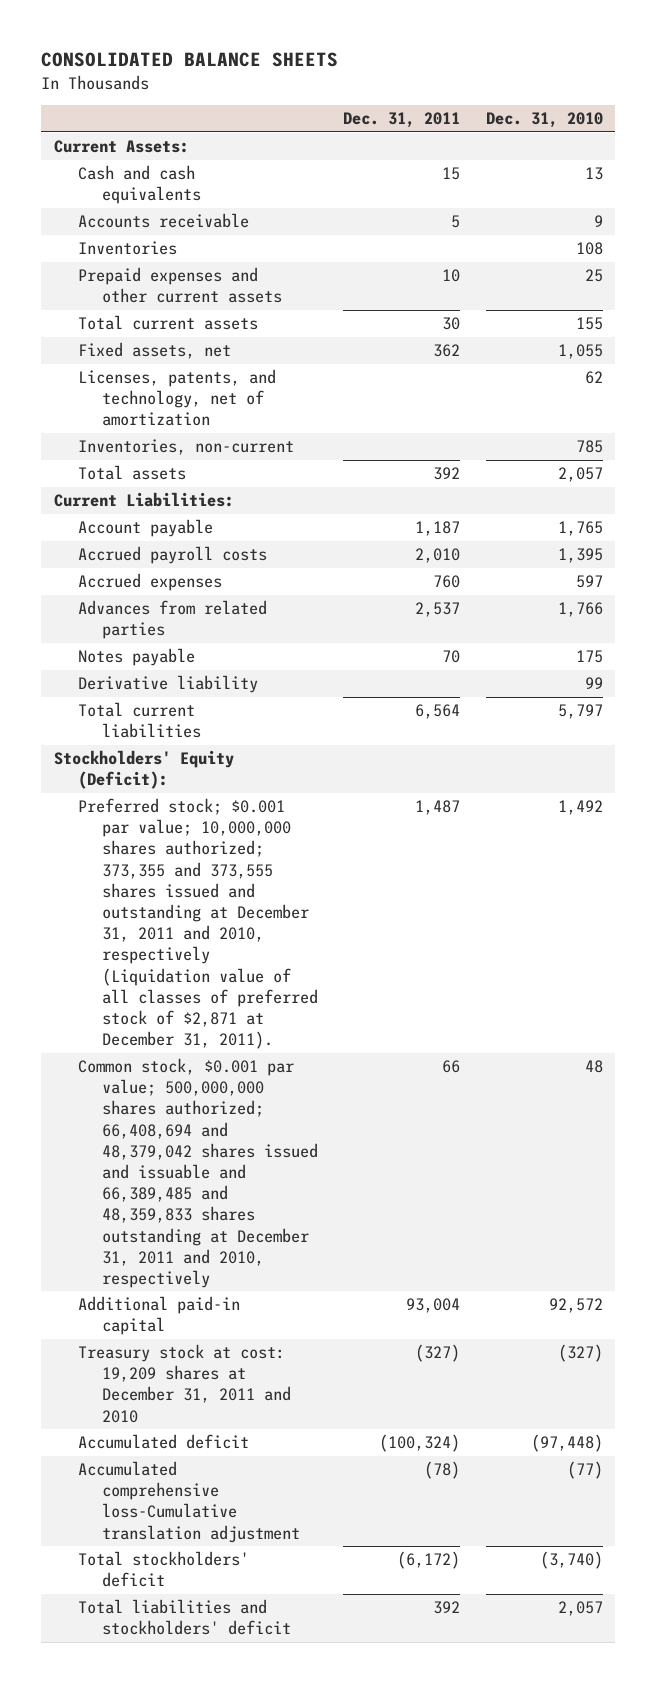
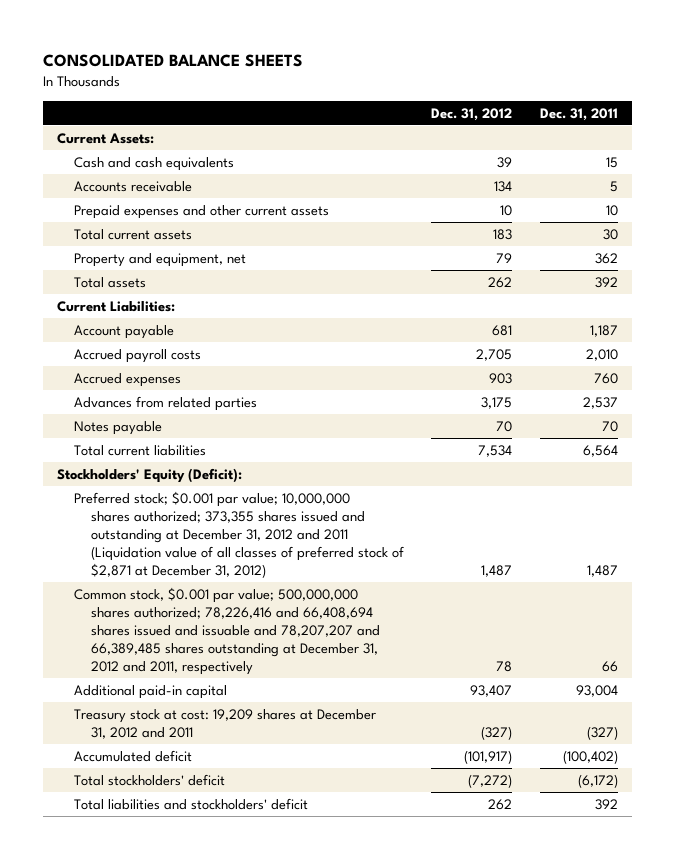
[485,112,603,129] Dec. 31, 2010 -> none
none -> [431,107,513,121] Dec. 31, 2012
[77,241,177,256] Inventories -> none
[77,369,276,427] Licenses, patents, and technology, net of amortization -> none
[77,439,294,456] Inventories, non-current -> none
[77,342,231,360] Fixed assets, net -> [73,252,246,267] Property and equipment, net
[77,675,258,694] Derivative liability -> none
[77,798,318,1050] Preferred stock; $0.001 par value; 10,000,000 shares authorized; 373,355 and 373,555 shares issued and outstanding at December 31, 2011 and 2010, respectively (Liquidation value of all classes of preferred stock of $2,871 at December 31, 2011). -> [73,490,404,578] Preferred stock; $0.001 par value; 10,000,000 shares authorized; 373,355 shares issued and outstanding at December 31, 2012 and 2011 (Liquidation value of all classes of preferred stock of $2,871 at December 31, 2012)
[77,1058,318,1288] Common stock, $0.001 par value; 500,000,000 shares authorized; 66,408,694 and 48,379,042 shares issued and issuable and 66,389,485 and 48,359,833 shares outstanding at December 31, 2011 and 2010, respectively -> [73,586,380,675] Common stock, $0.001 par value; 500,000,000 shares authorized; 78,226,416 and 66,408,694 shares issued and issuable and 78,207,207 and 66,389,485 shares outstanding at December 31, 2012 and 2011, respectively
[77,1461,300,1543] Accumulated comprehensive loss-Cumulative translation adjustment -> none
[77,1344,291,1423] Treasury stock at cost: 19,209 shares at December 31, 2011 and 2010 -> [73,708,376,739] Treasury stock at cost: 19,209 shares at December 31, 2012 and 2011
[379,1434,461,1453] (100,324) -> [562,749,618,764] (100,402)

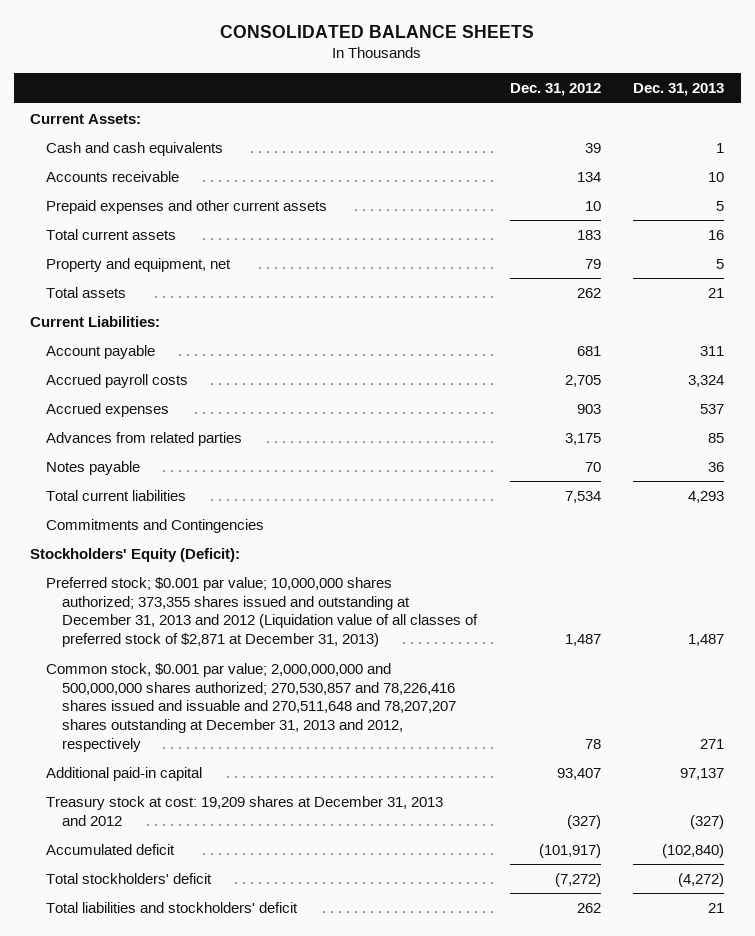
[539,107,618,121] Dec. 31, 2011 -> none
none -> [633,83,725,97] Dec. 31, 2013
none -> [46,518,265,533] Commitments and Contingencies
[73,490,404,578] Preferred stock; $0.001 par value; 10,000,000 shares authorized; 373,355 shares issued and outstanding at December 31, 2012 and 2011 (Liquidation value of all classes of preferred stock of $2,871 at December 31, 2012) -> [46,576,479,648] Preferred stock; $0.001 par value; 10,000,000 shares authorized; 373,355 shares issued and outstanding at December 31, 2013 and 2012 (Liquidation value of all classes of preferred stock of $2,871 at December 31, 2013)
[73,586,380,675] Common stock, $0.001 par value; 500,000,000 shares authorized; 78,226,416 and 66,408,694 shares issued and issuable and 78,207,207 and 66,389,485 shares outstanding at December 31, 2012 and 2011, respectively -> [46,662,457,752] Common stock, $0.001 par value; 2,000,000,000 and 500,000,000 shares authorized; 270,530,857 and 78,226,416 shares issued and issuable and 270,511,648 and 78,207,207 shares outstanding at December 31, 2013 and 2012, respectively
[73,708,376,739] Treasury stock at cost: 19,209 shares at December 31, 2012 and 2011 -> [46,795,444,826] Treasury stock at cost: 19,209 shares at December 31, 2013 and 2012

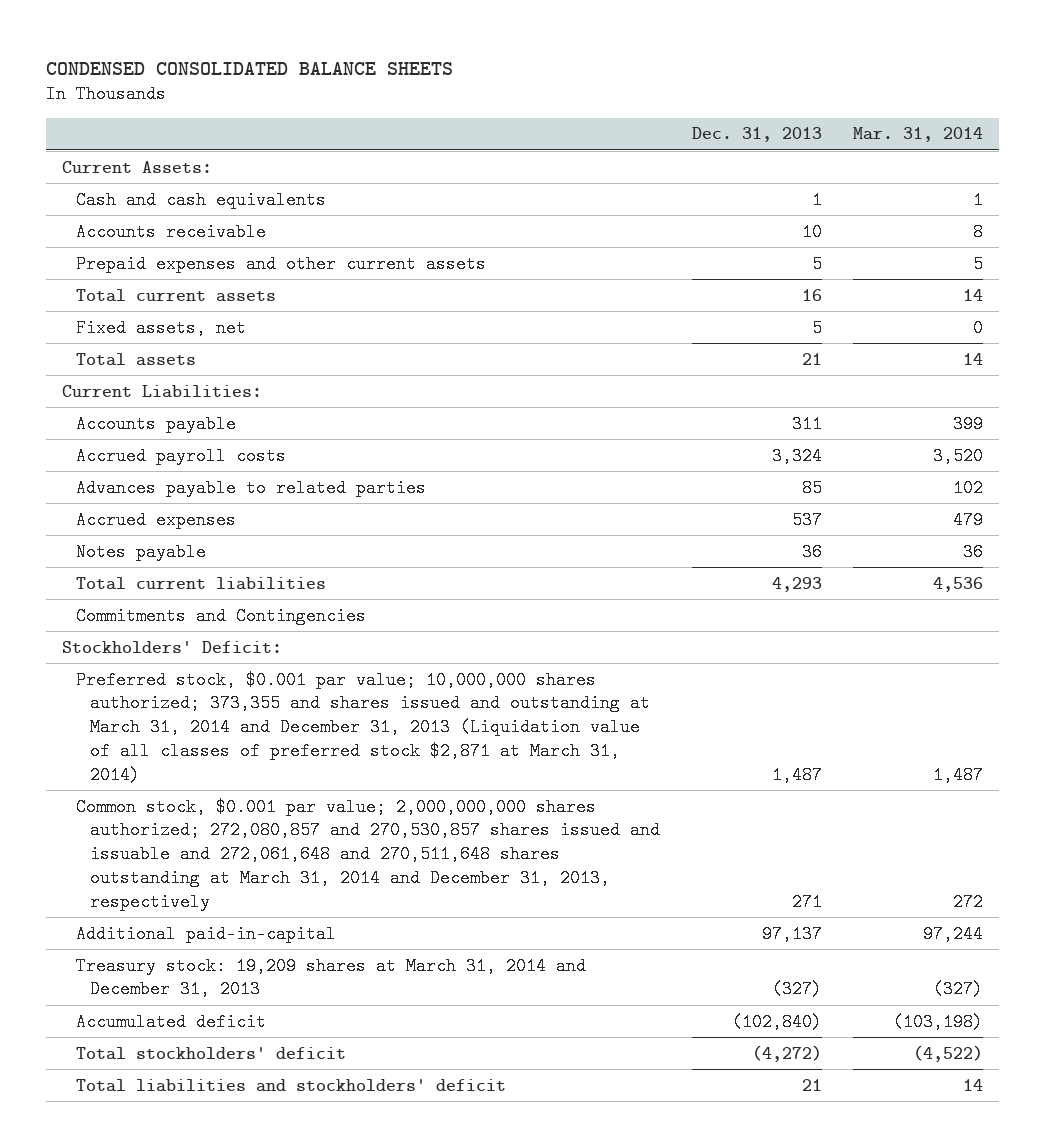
[220,24,535,38] CONSOLIDATED BALANCE SHEETS -> [46,61,454,75] CONDENSED CONSOLIDATED BALANCE SHEETS
[509,83,601,97] Dec. 31, 2012 -> none
none -> [852,127,983,143] Mar. 31, 2014
[46,257,232,272] Property and equipment, net -> [76,318,247,337] Fixed assets, net
[46,344,156,359] Account payable -> [76,414,237,433] Accounts payable
none -> [76,478,427,497] Advances payable to related parties
[46,431,243,446] Advances from related parties -> none
[30,547,241,562] Stockholders' Equity (Deficit): -> [61,640,282,653] Stockholders' Deficit:
[46,576,479,648] Preferred stock; $0.001 par value; 10,000,000 shares authorized; 373,355 shares issued and outstanding at December 31, 2013 and 2012 (Liquidation value of all classes of preferred stock of $2,871 at December 31, 2013) -> [76,670,651,784] Preferred stock, $0.001 par value; 10,000,000 shares authorized; 373,355 and shares issued and outstanding at March 31, 2014 and December 31, 2013 (Liquidation value of all classes of preferred stock $2,871 at March 31, 2014)
[46,662,457,752] Common stock, $0.001 par value; 2,000,000,000 and 500,000,000 shares authorized; 270,530,857 and 78,226,416 shares issued and issuable and 270,511,648 and 78,207,207 shares outstanding at December 31, 2013 and 2012, respectively -> [76,797,661,911] Common stock, $0.001 par value; 2,000,000,000 shares authorized; 272,080,857 and 270,530,857 shares issued and issuable and 272,061,648 and 270,511,648 shares outstanding at March 31, 2014 and December 31, 2013, respectively
[46,766,203,781] Additional paid-in capital -> [76,924,337,943] Additional paid-in-capital
[46,795,444,826] Treasury stock at cost: 19,209 shares at December 31, 2013 and 2012 -> [76,956,587,999] Treasury stock: 19,209 shares at March 31, 2014 and December 31, 2013

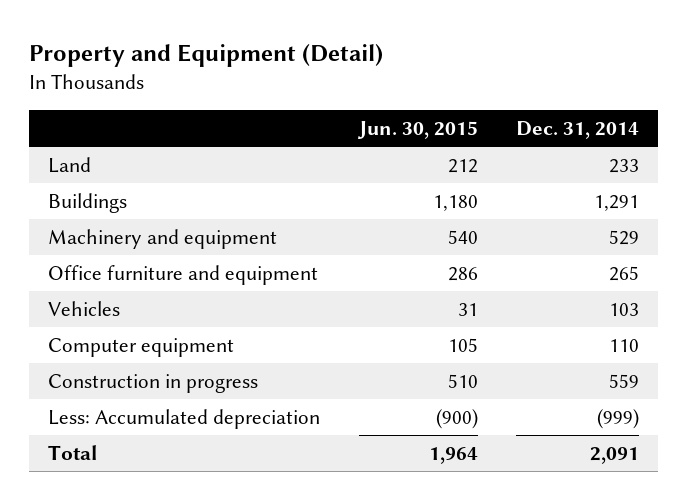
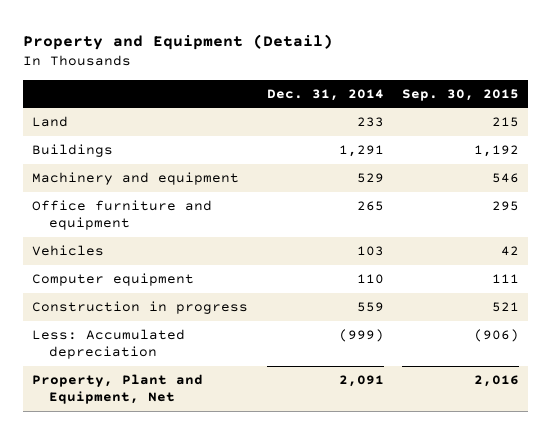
[356,121,478,140] Jun. 30, 2015 -> none
none -> [401,88,519,101] Sep. 30, 2015
[48,444,98,460] Total -> [32,374,204,405] Property, Plant and Equipment, Net

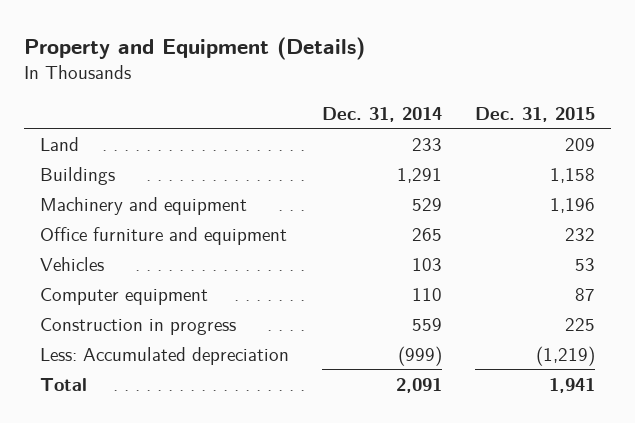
[23,33,334,50] Property and Equipment (Detail) -> [23,36,365,60] Property and Equipment (Details)
[401,88,519,101] Sep. 30, 2015 -> none
none -> [474,107,595,123] Dec. 31, 2015
[32,374,204,405] Property, Plant and Equipment, Net -> [40,377,88,391] Total

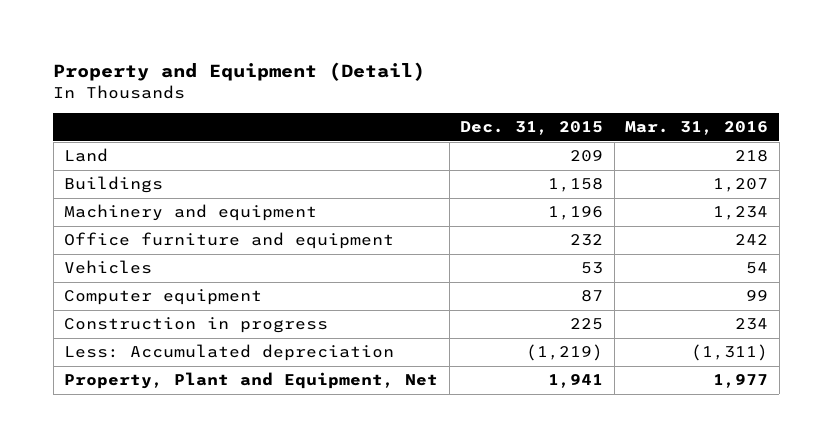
[23,36,365,60] Property and Equipment (Details) -> [53,61,426,81] Property and Equipment (Detail)
[321,107,442,123] Dec. 31, 2014 -> none
none -> [625,121,769,136] Mar. 31, 2016
[40,377,88,391] Total -> [64,372,439,390] Property, Plant and Equipment, Net

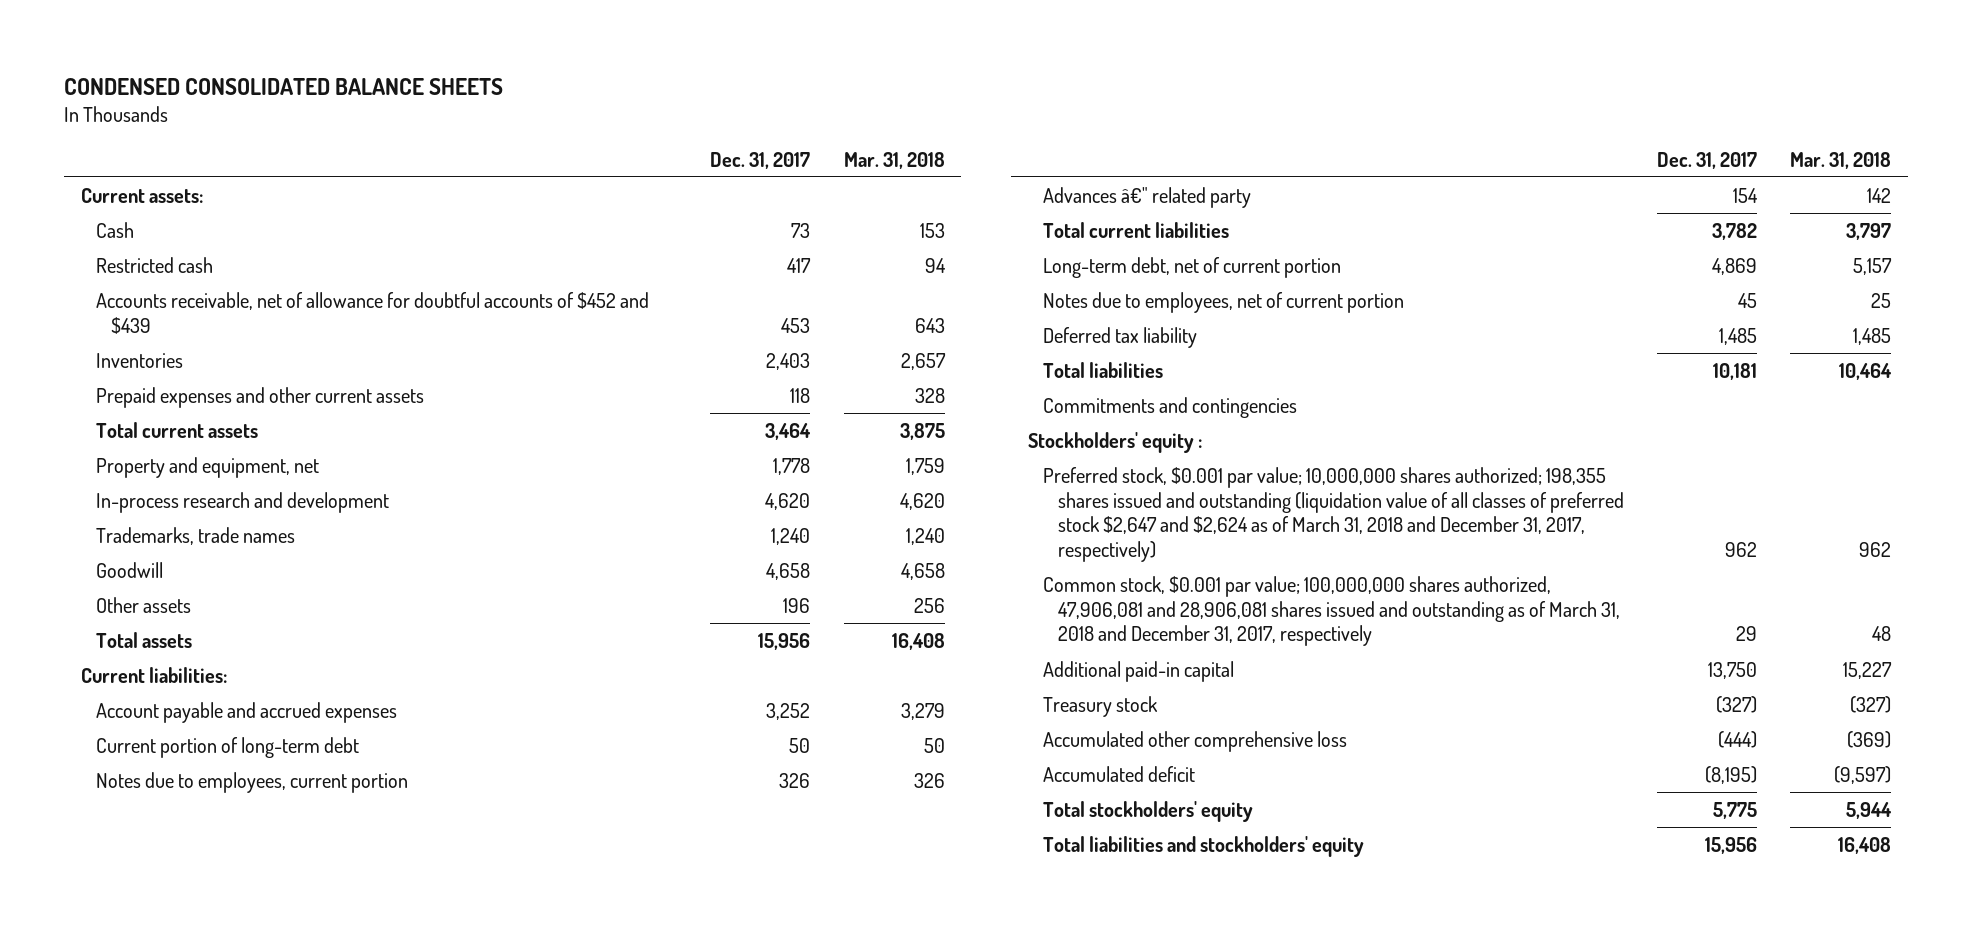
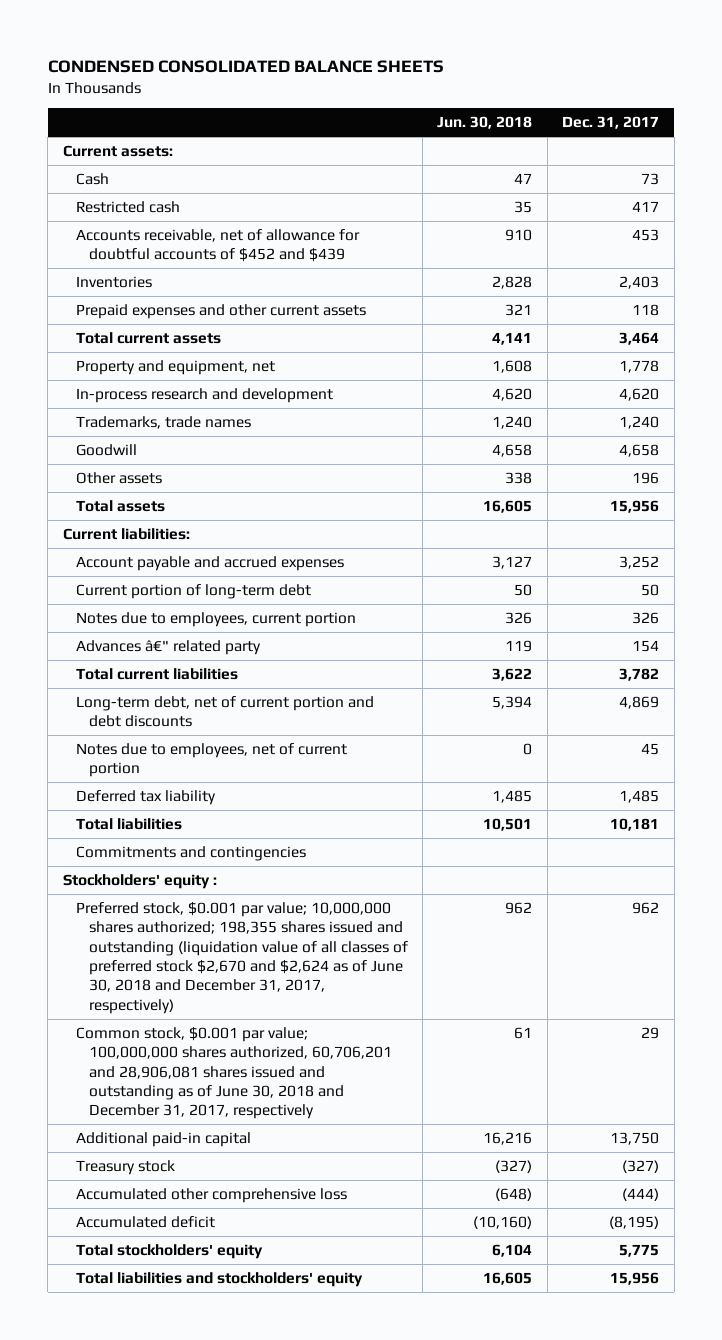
[843,151,945,169] Mar. 31, 2018 -> none
none -> [437,116,533,130] Jun. 30, 2018
[1042,256,1341,278] Long-term debt, net of current portion -> [75,696,374,728] Long-term debt, net of current portion and debt discounts
[1042,466,1624,563] Preferred stock, $0.001 par value; 10,000,000 shares authorized; 198,355 shares issued and outstanding (liquidation value of all classes of preferred stock $2,647 and $2,624 as of March 31, 2018 and December 31, 2017, respectively) -> [75,902,408,1014] Preferred stock, $0.001 par value; 10,000,000 shares authorized; 198,355 shares issued and outstanding (liquidation value of all classes of preferred stock $2,670 and $2,624 as of June 30, 2018 and December 31, 2017, respectively)
[1042,575,1620,647] Common stock, $0.001 par value; 100,000,000 shares authorized, 47,906,081 and 28,906,081 shares issued and outstanding as of March 31, 2018 and December 31, 2017, respectively -> [75,1027,392,1120] Common stock, $0.001 par value; 100,000,000 shares authorized, 60,706,201 and 28,906,081 shares issued and outstanding as of June 30, 2018 and December 31, 2017, respectively

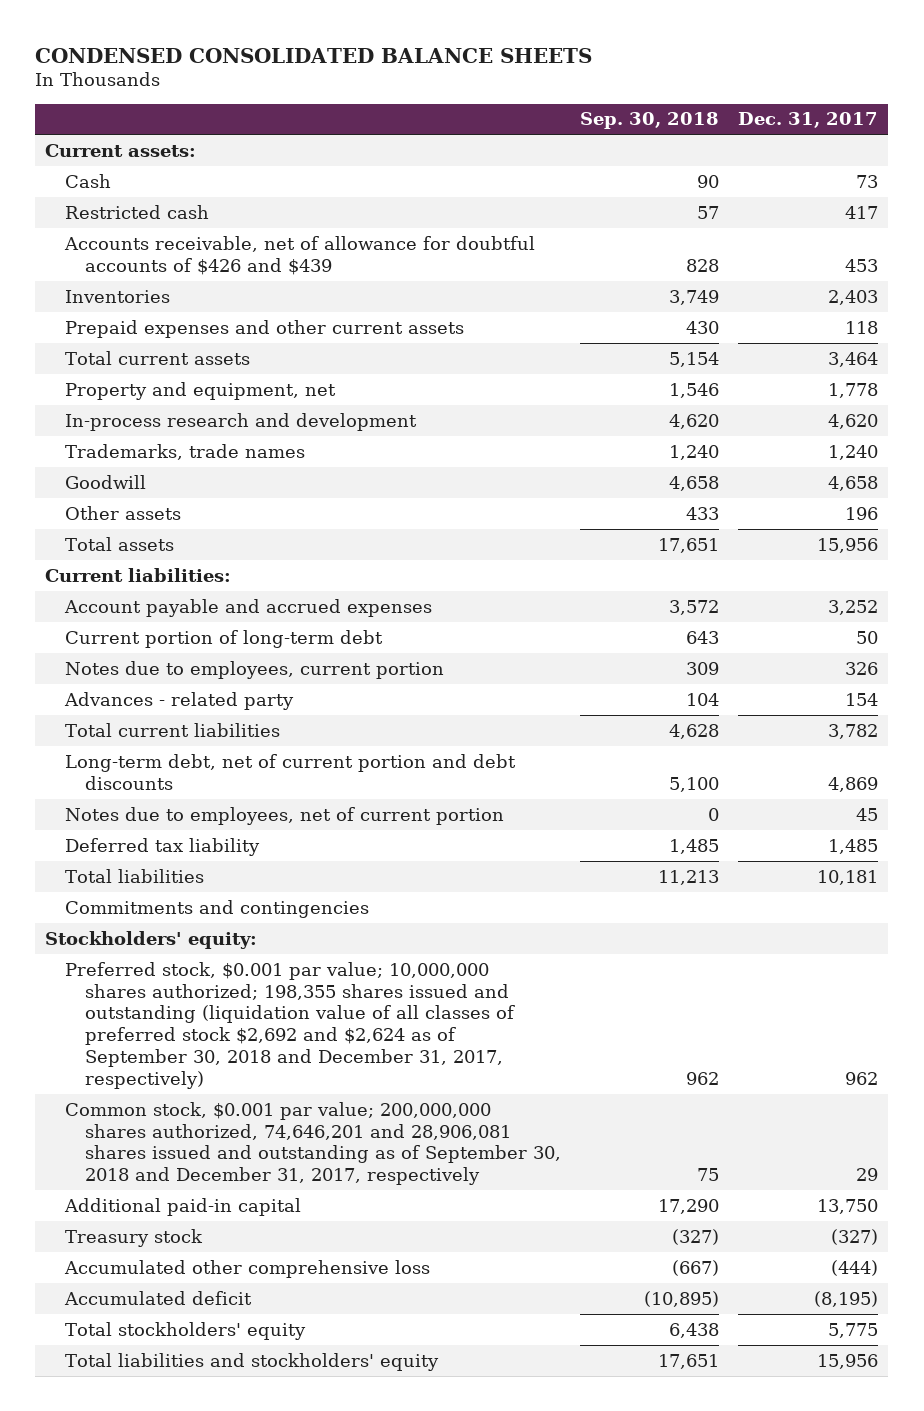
[437,116,533,130] Jun. 30, 2018 -> none
none -> [580,112,720,130] Sep. 30, 2018
[75,229,360,263] Accounts receivable, net of allowance for doubtful accounts of $452 and $439 -> [63,235,535,275] Accounts receivable, net of allowance for doubtful accounts of $426 and $439
[75,640,261,656] Advances â€" related party -> [63,691,294,710] Advances - related party
[62,874,217,890] Stockholders' equity : -> [45,930,258,949] Stockholders' equity:
[75,902,408,1014] Preferred stock, $0.001 par value; 10,000,000 shares authorized; 198,355 shares issued and outstanding (liquidation value of all classes of preferred stock $2,670 and $2,624 as of June 30, 2018 and December 31, 2017, respectively) -> [64,961,515,1089] Preferred stock, $0.001 par value; 10,000,000 shares authorized; 198,355 shares issued and outstanding (liquidation value of all classes of preferred stock $2,692 and $2,624 as of September 30, 2018 and December 31, 2017, respectively)
[75,1027,392,1120] Common stock, $0.001 par value; 100,000,000 shares authorized, 60,706,201 and 28,906,081 shares issued and outstanding as of June 30, 2018 and December 31, 2017, respectively -> [64,1101,561,1186] Common stock, $0.001 par value; 200,000,000 shares authorized, 74,646,201 and 28,906,081 shares issued and outstanding as of September 30, 2018 and December 31, 2017, respectively

